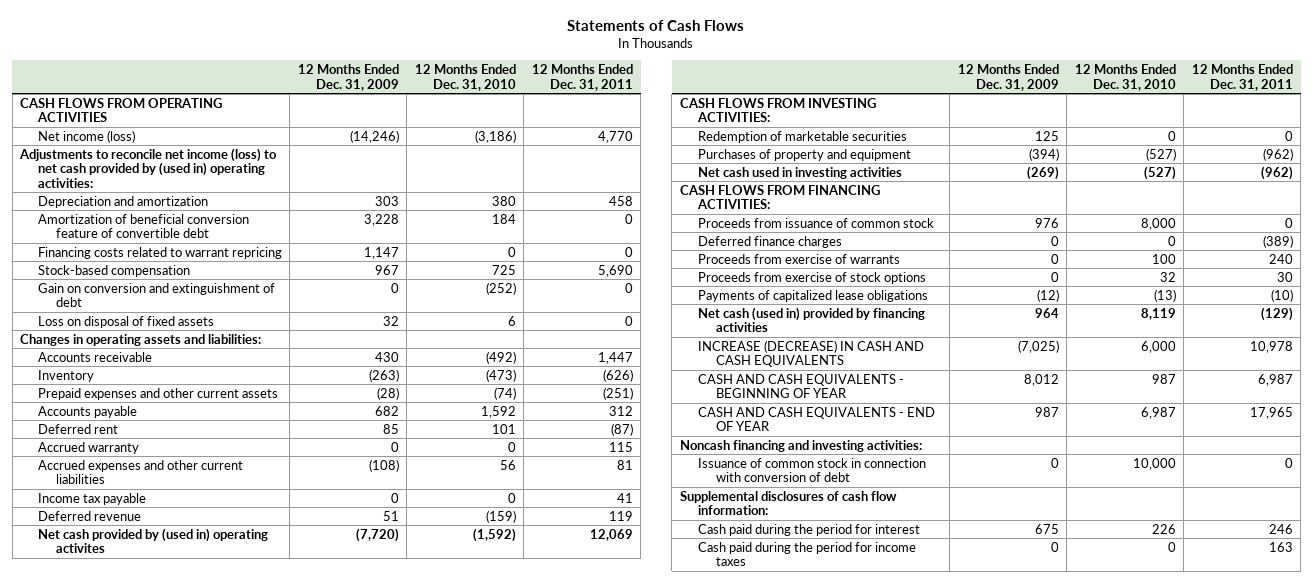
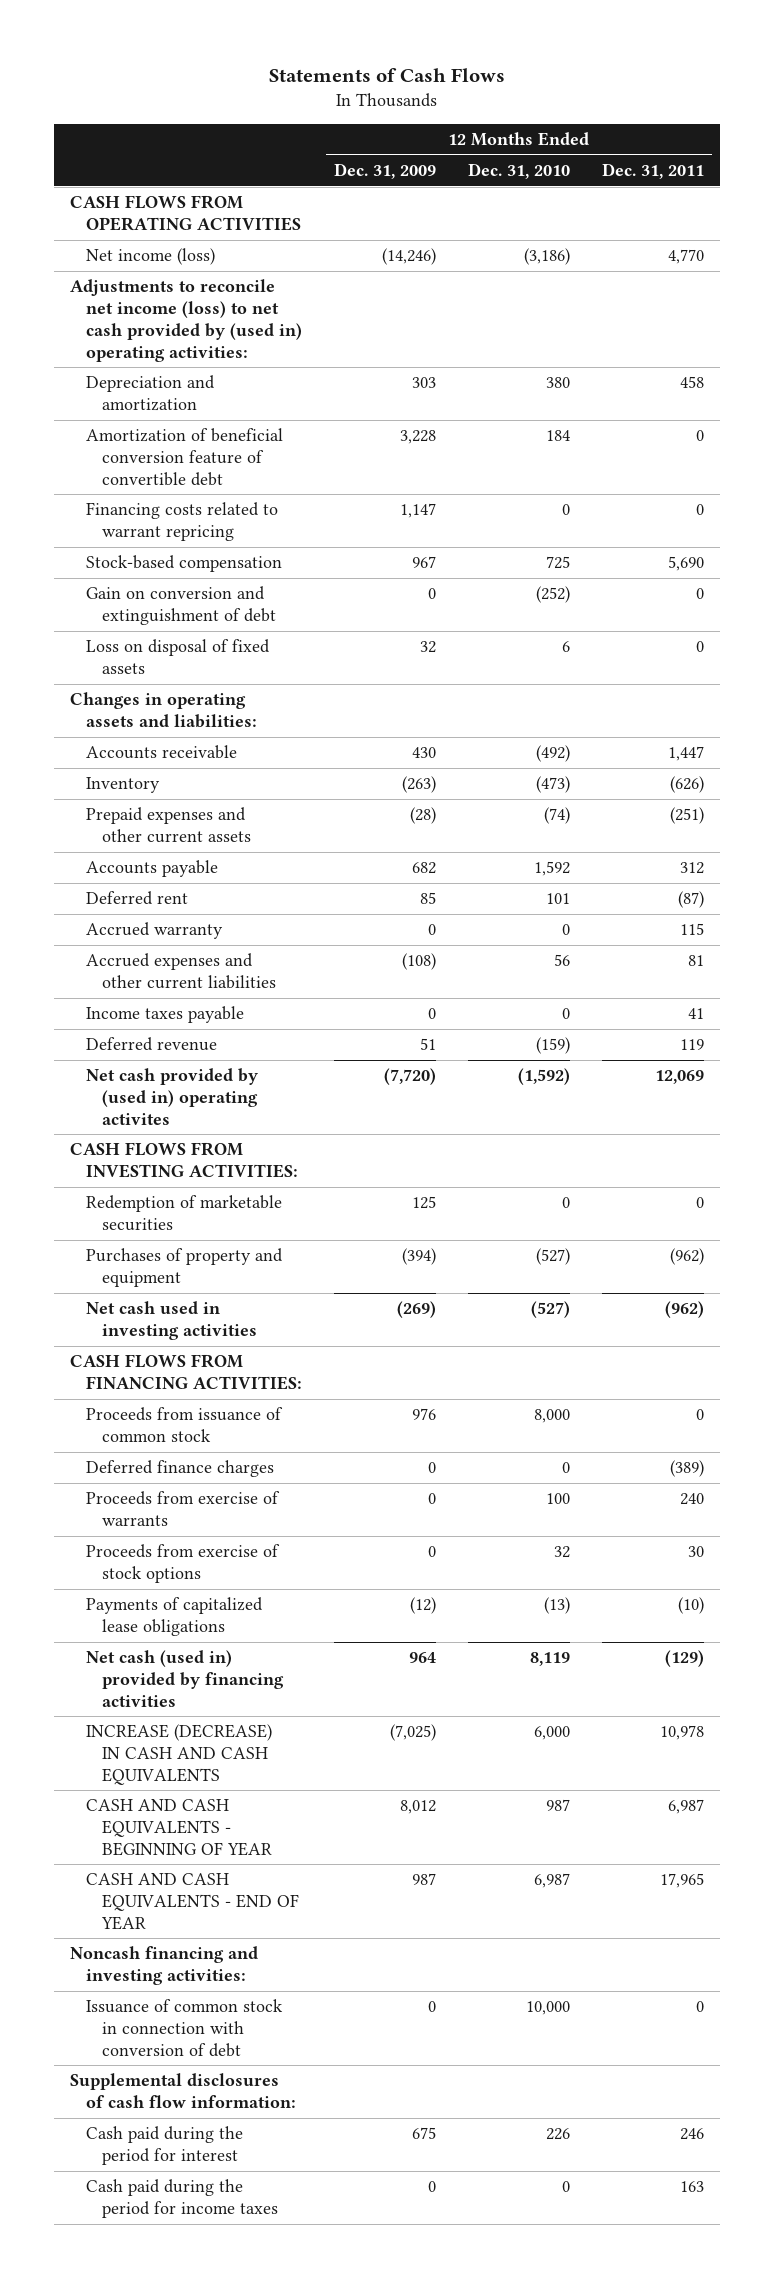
[37,492,146,505] Income tax payable -> [85,1006,244,1024] Income taxes payable

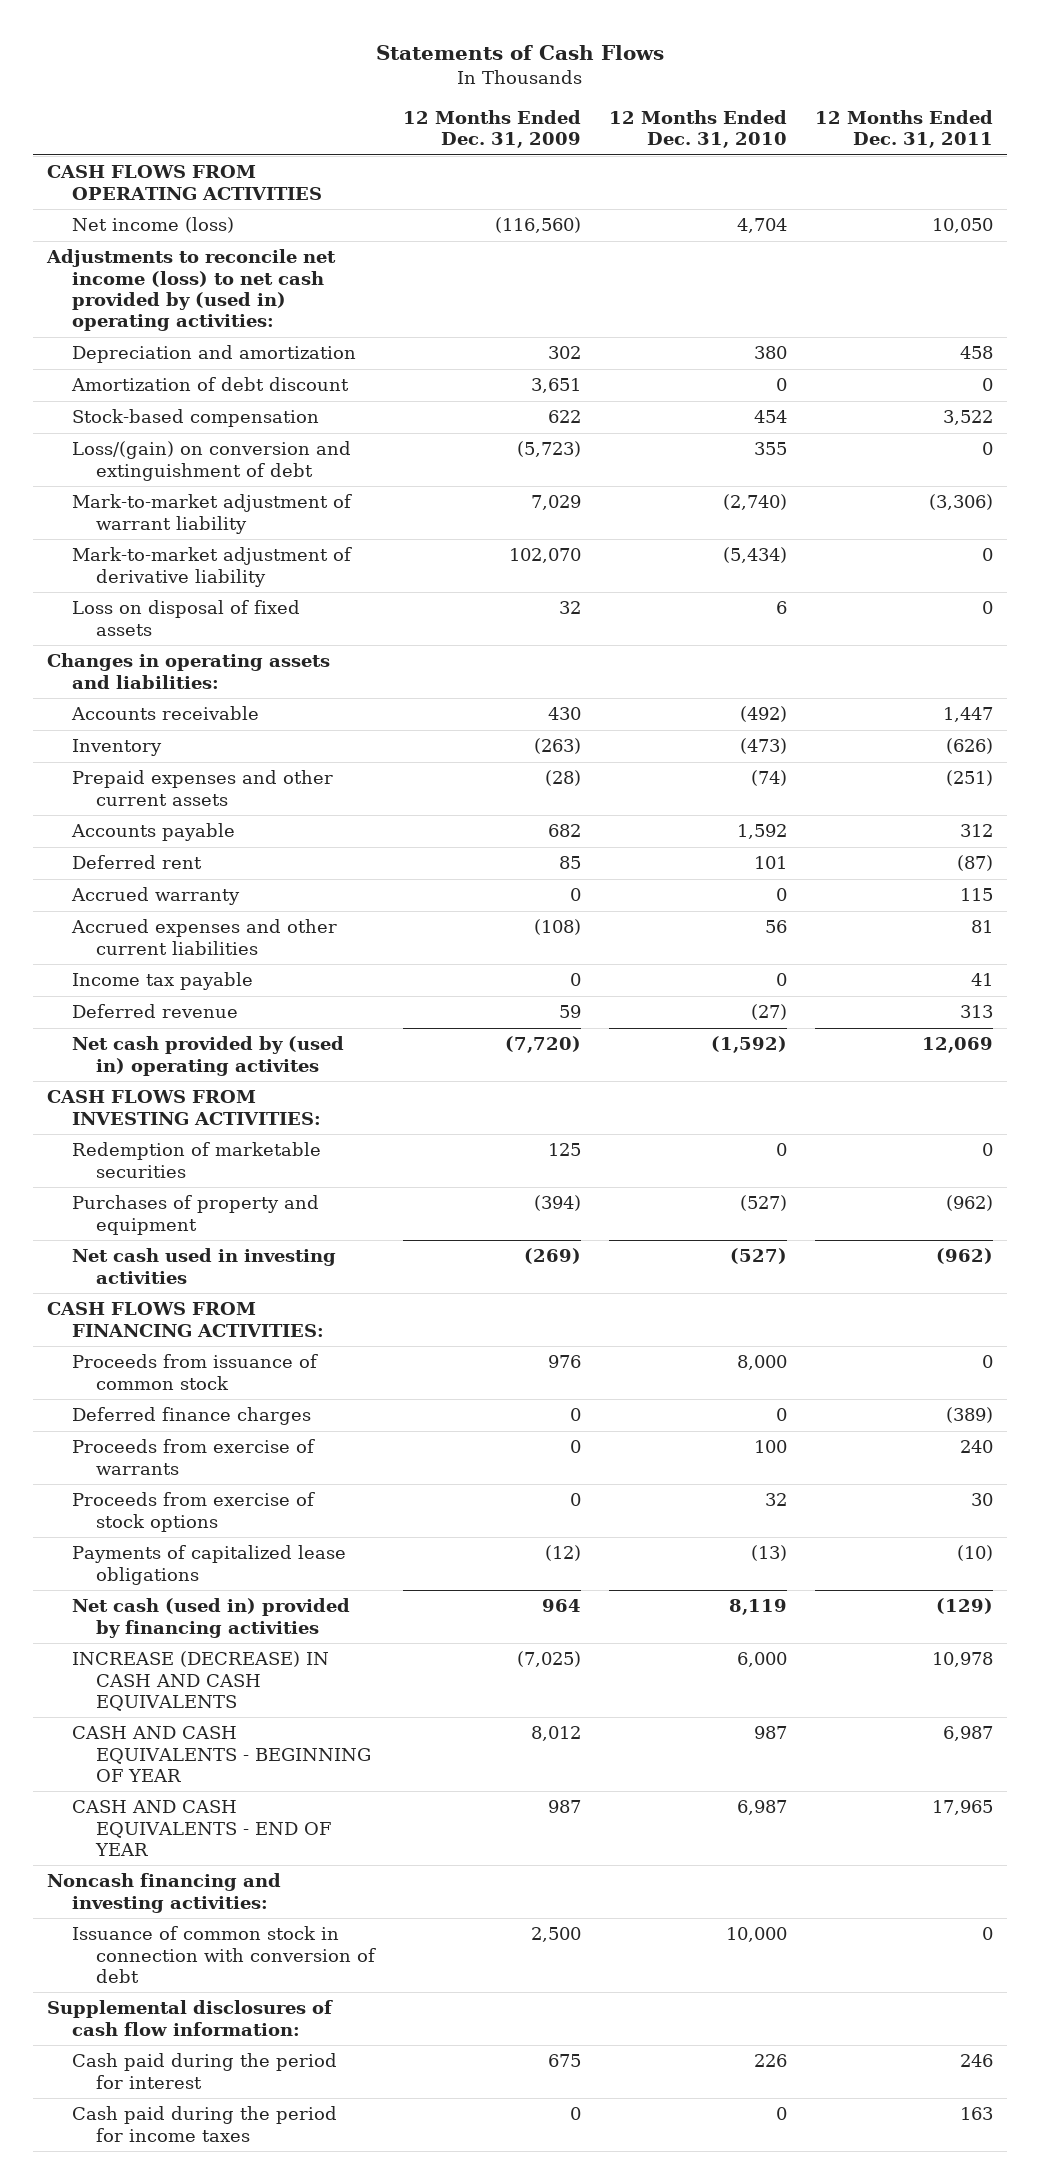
[381,248,436,266] (14,246) -> [495,217,582,234] (116,560)
[523,248,570,266] (3,186) -> [737,218,788,234] 4,704
[667,249,704,265] 4,770 -> [931,218,993,234] 10,050
[85,428,283,486] Amortization of beneficial conversion feature of convertible debt -> none
[85,502,278,542] Financing costs related to warrant repricing -> none
[411,377,436,389] 303 -> [548,346,582,360] 302
none -> [70,377,349,392] Amortization of debt discount
[411,556,436,569] 967 -> [548,410,582,424] 622
[545,556,570,570] 725 -> [754,410,788,424] 454
[667,556,704,572] 5,690 -> [942,410,993,426] 3,522
[85,586,276,626] Gain on conversion and extinguishment of debt -> [71,441,351,481] Loss/(gain) on conversion and extinguishment of debt
[427,588,436,600] 0 -> [517,441,582,458] (5,723)
[535,586,570,604] (252) -> [754,442,788,456] 355
none -> [71,494,352,534] Mark-to-market adjustment of warrant liability
none -> [71,547,352,587] Mark-to-market adjustment of derivative liability
[85,1006,244,1024] Income taxes payable -> [71,972,253,991] Income tax payable
[419,1038,436,1051] 51 -> [559,1005,582,1019] 59
[535,1037,570,1055] (159) -> [751,1004,788,1021] (27)
[679,1039,704,1051] 119 -> [959,1005,993,1019] 313
[427,2001,436,2013] 0 -> [531,1927,582,1943] 2,500

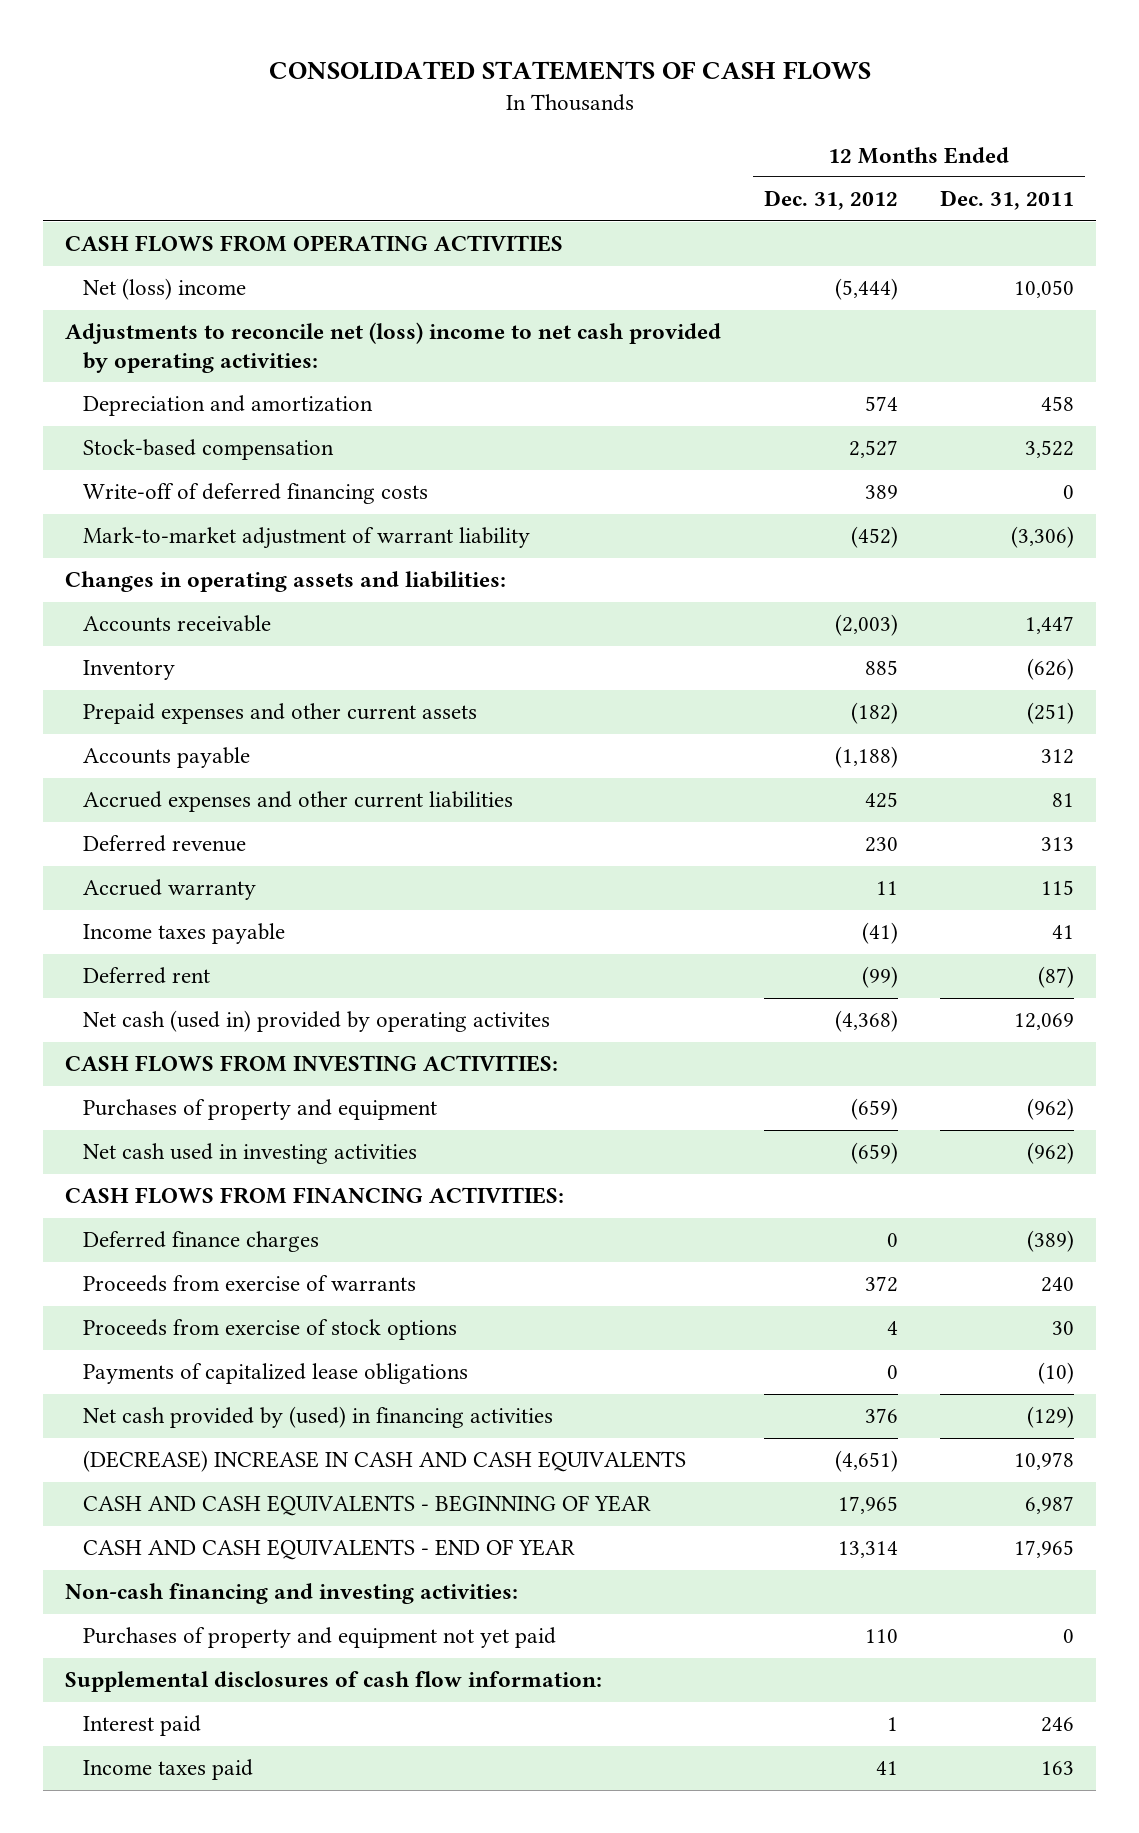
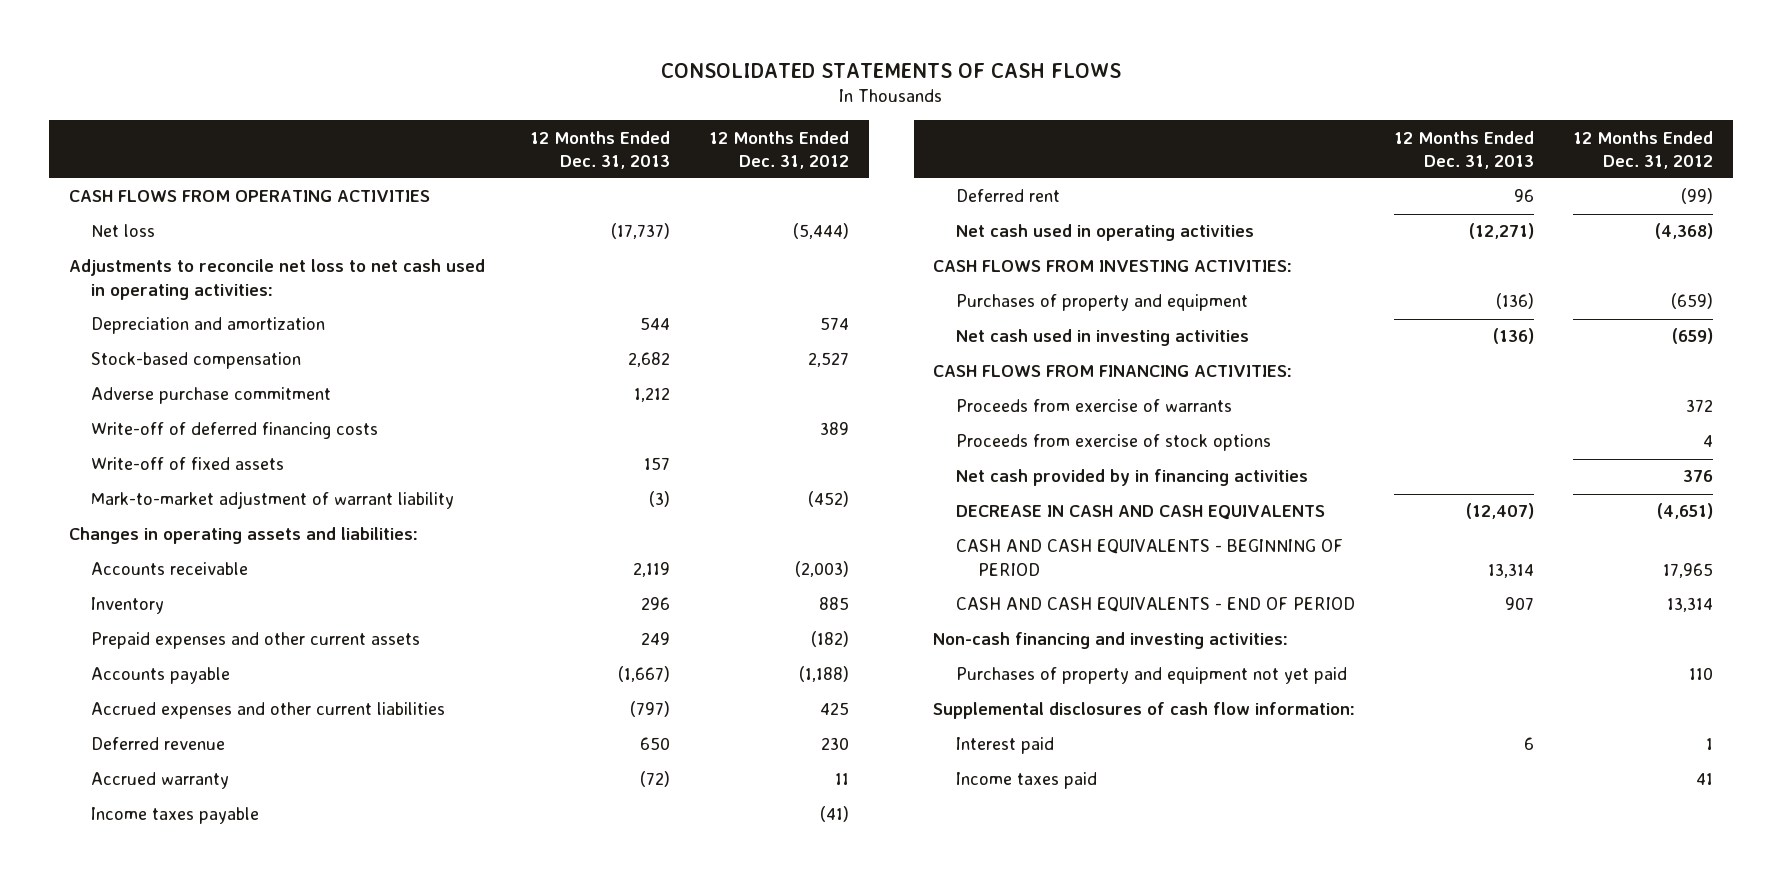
[940,190,1075,211] Dec. 31, 2011 -> none
none -> [529,130,670,169] 12 Months Ended Dec. 31, 2013
[83,278,247,301] Net (loss) income -> [91,224,156,238] Net loss
[64,322,721,373] Adjustments to reconcile net (loss) income to net cash provided by operating activities: -> [68,259,485,300] Adjustments to reconcile net loss to net cash used in operating activities:
none -> [91,387,332,405] Adverse purchase commitment
none -> [91,457,285,471] Write-off of fixed assets
[83,1010,551,1033] Net cash (used in) provided by operating activites -> [955,224,1254,242] Net cash used in operating activities
[83,1231,320,1253] Deferred finance charges -> none
[83,1363,469,1385] Payments of capitalized lease obligations -> none
[83,1406,554,1429] Net cash provided by (used) in financing activities -> [955,469,1308,487] Net cash provided by in financing activities
[83,1450,687,1473] (DECREASE) INCREASE IN CASH AND CASH EQUIVALENTS -> [955,505,1325,521] DECREASE IN CASH AND CASH EQUIVALENTS
[83,1495,652,1517] CASH AND CASH EQUIVALENTS - BEGINNING OF YEAR -> [955,539,1343,576] CASH AND CASH EQUIVALENTS - BEGINNING OF PERIOD
[83,1539,576,1561] CASH AND CASH EQUIVALENTS - END OF YEAR -> [955,597,1355,613] CASH AND CASH EQUIVALENTS - END OF PERIOD

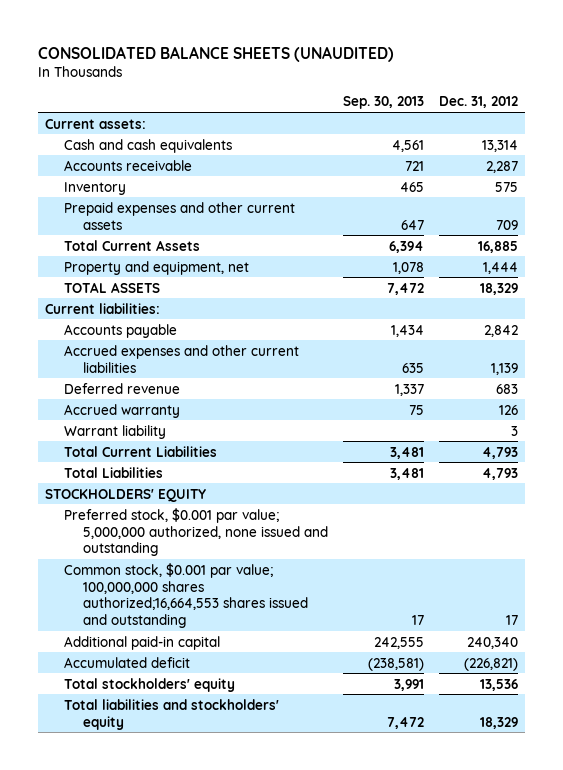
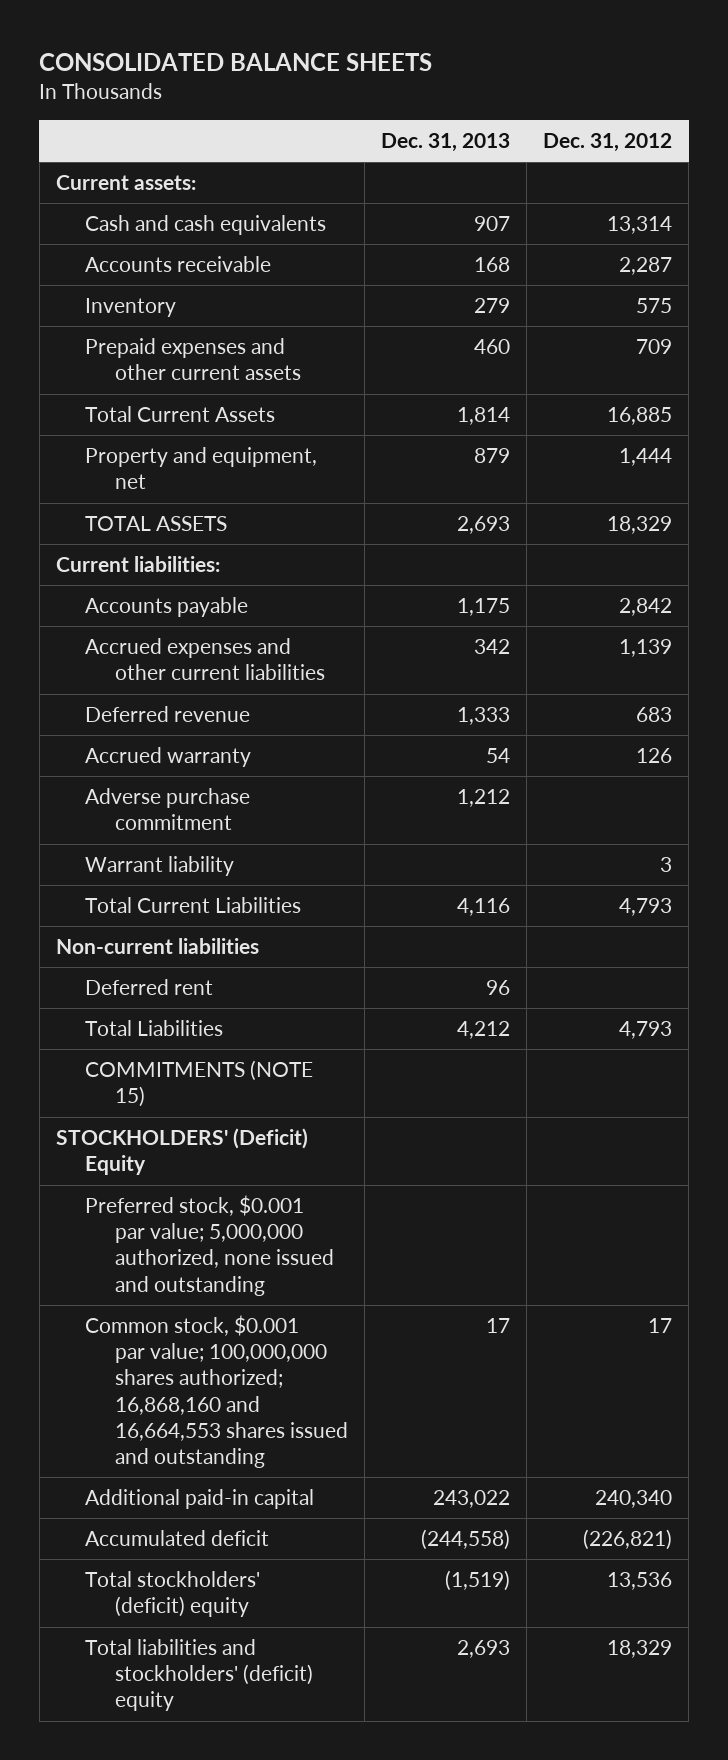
[37,45,394,62] CONSOLIDATED BALANCE SHEETS (UNAUDITED) -> [39,53,433,72] CONSOLIDATED BALANCE SHEETS
[343,96,425,110] Sep. 30, 2013 -> none
none -> [381,133,511,153] Dec. 31, 2013
none -> [85,788,251,831] Adverse purchase commitment
none -> [55,938,259,955] Non-current liabilities
none -> [85,979,214,996] Deferred rent
none -> [85,1060,314,1108] COMMITMENTS (NOTE 15)
[44,488,206,502] STOCKHOLDERS' EQUITY -> [55,1128,308,1176] STOCKHOLDERS' (Deficit) Equity
[64,562,309,629] Common stock, $0.001 par value; 100,000,000 shares authorized;16,664,553 shares issued and outstanding -> [85,1315,348,1468] Common stock, $0.001 par value; 100,000,000 shares authorized; 16,868,160 and 16,664,553 shares issued and outstanding
[64,677,236,692] Total stockholders' equity -> [85,1571,261,1618] Total stockholders' (deficit) equity
[64,698,280,730] Total liabilities and stockholders' equity -> [85,1639,313,1712] Total liabilities and stockholders' (deficit) equity

